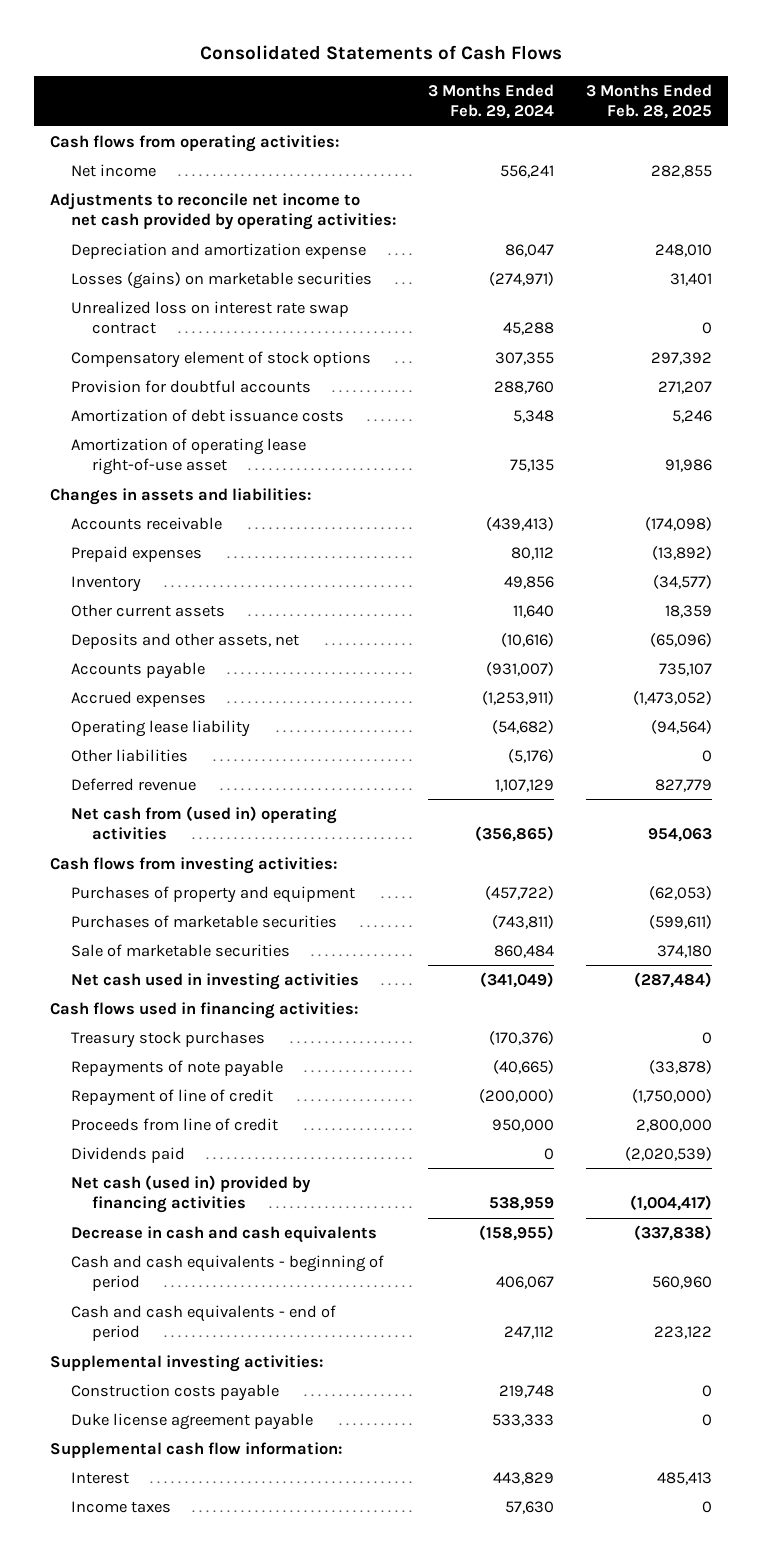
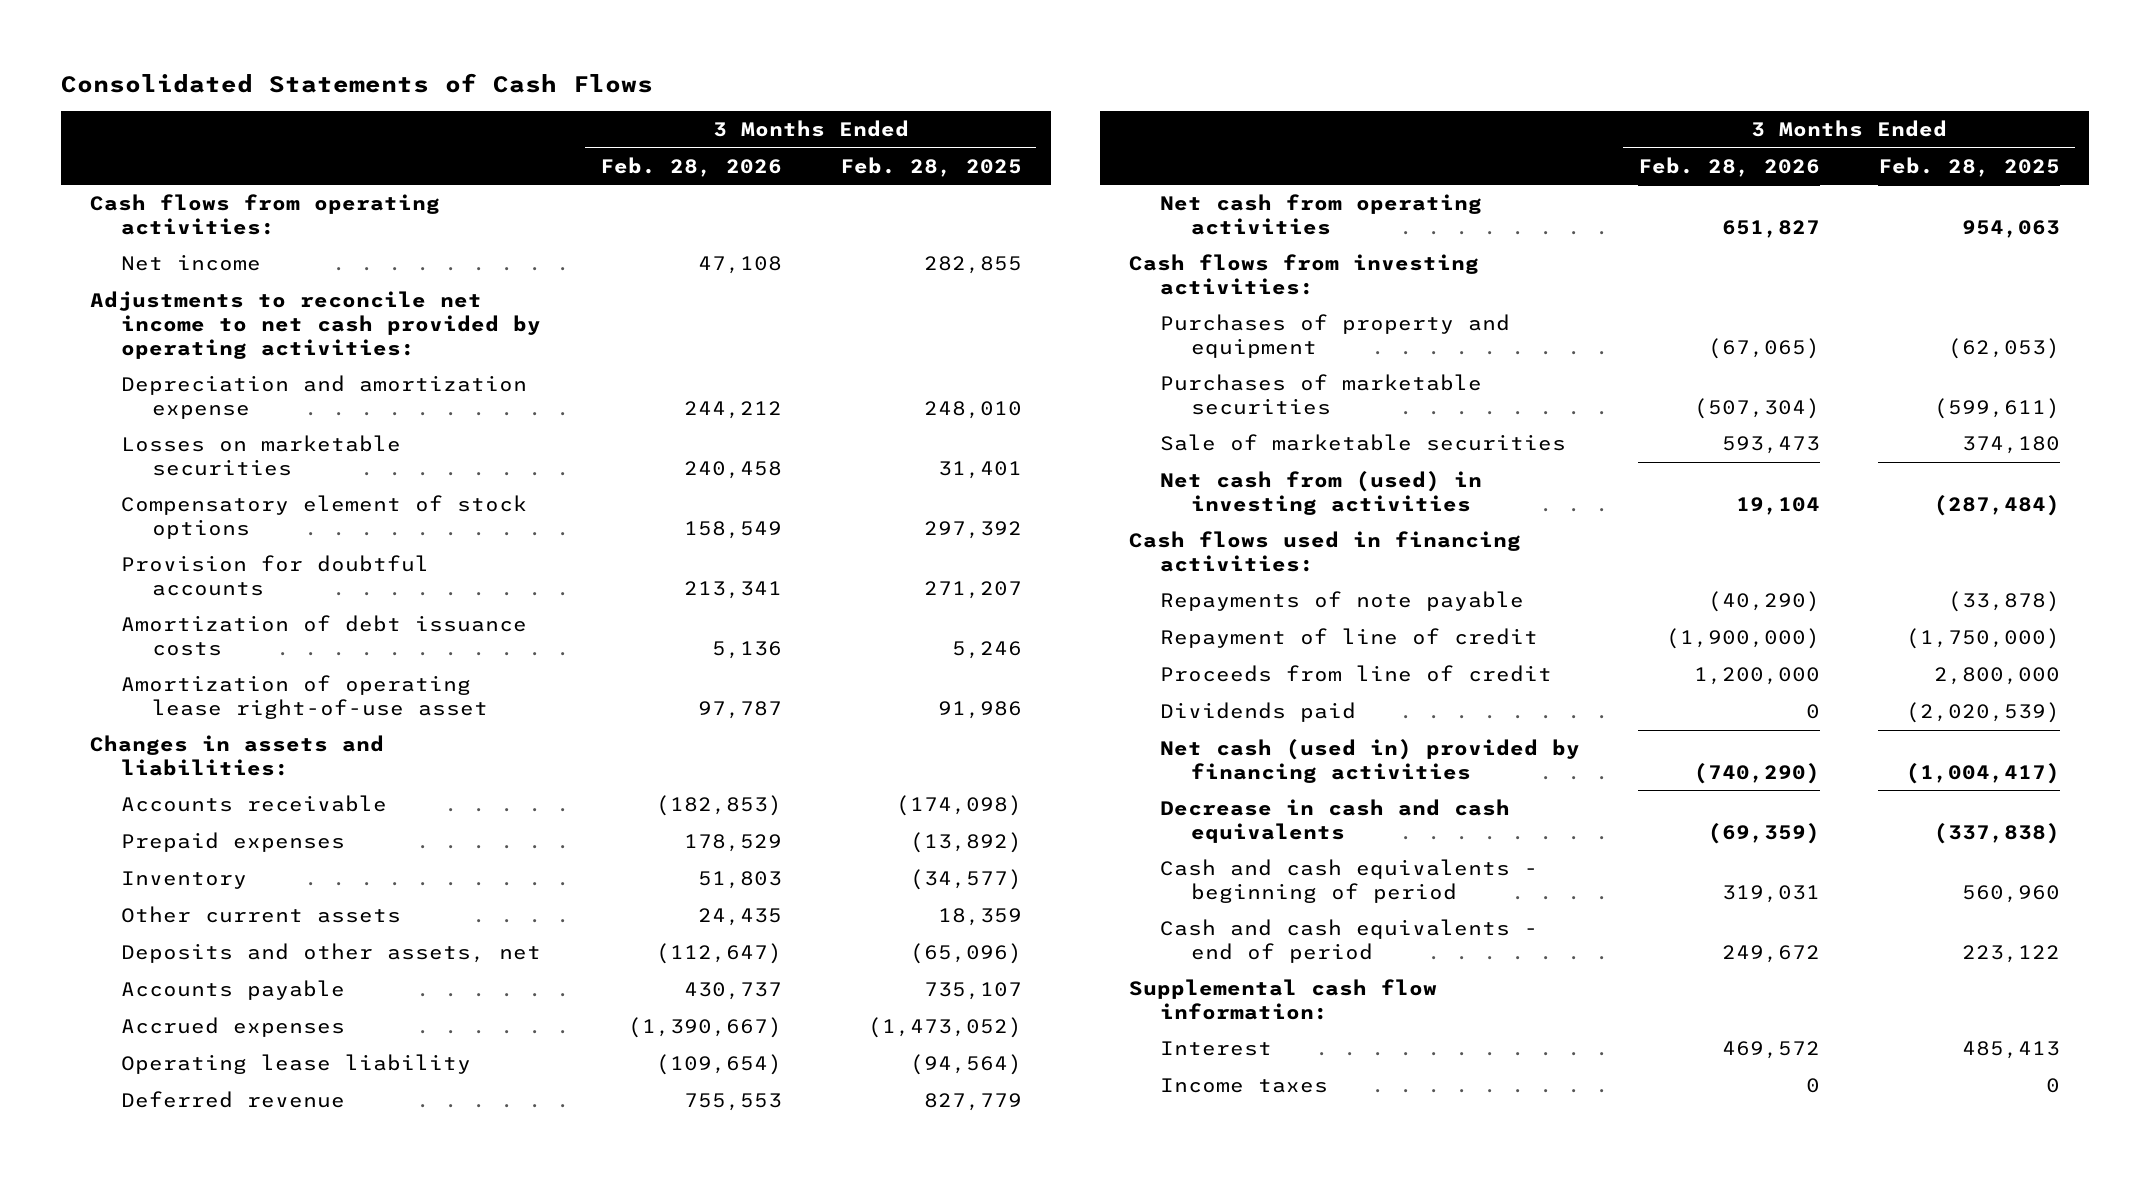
[427,83,554,120] 3 Months Ended Feb. 29, 2024 -> none
none -> [599,156,782,177] Feb. 28, 2026
[70,300,349,335] Unrealized loss on interest rate swap contract -> none
[70,271,372,289] Losses (gains) on marketable securities -> [121,435,402,476] Losses on marketable securities
[70,748,188,762] Other liabilities -> none
[70,805,337,841] Net cash from (used in) operating activities -> [1159,194,1482,235] Net cash from operating activities
[70,972,359,990] Net cash used in investing activities -> [1159,471,1482,515] Net cash from (used) in investing activities
[70,1030,265,1048] Treasury stock purchases -> none
[49,1354,323,1372] Supplemental investing activities: -> none
[70,1383,279,1401] Construction costs payable -> none
[70,1412,313,1430] Duke license agreement payable -> none

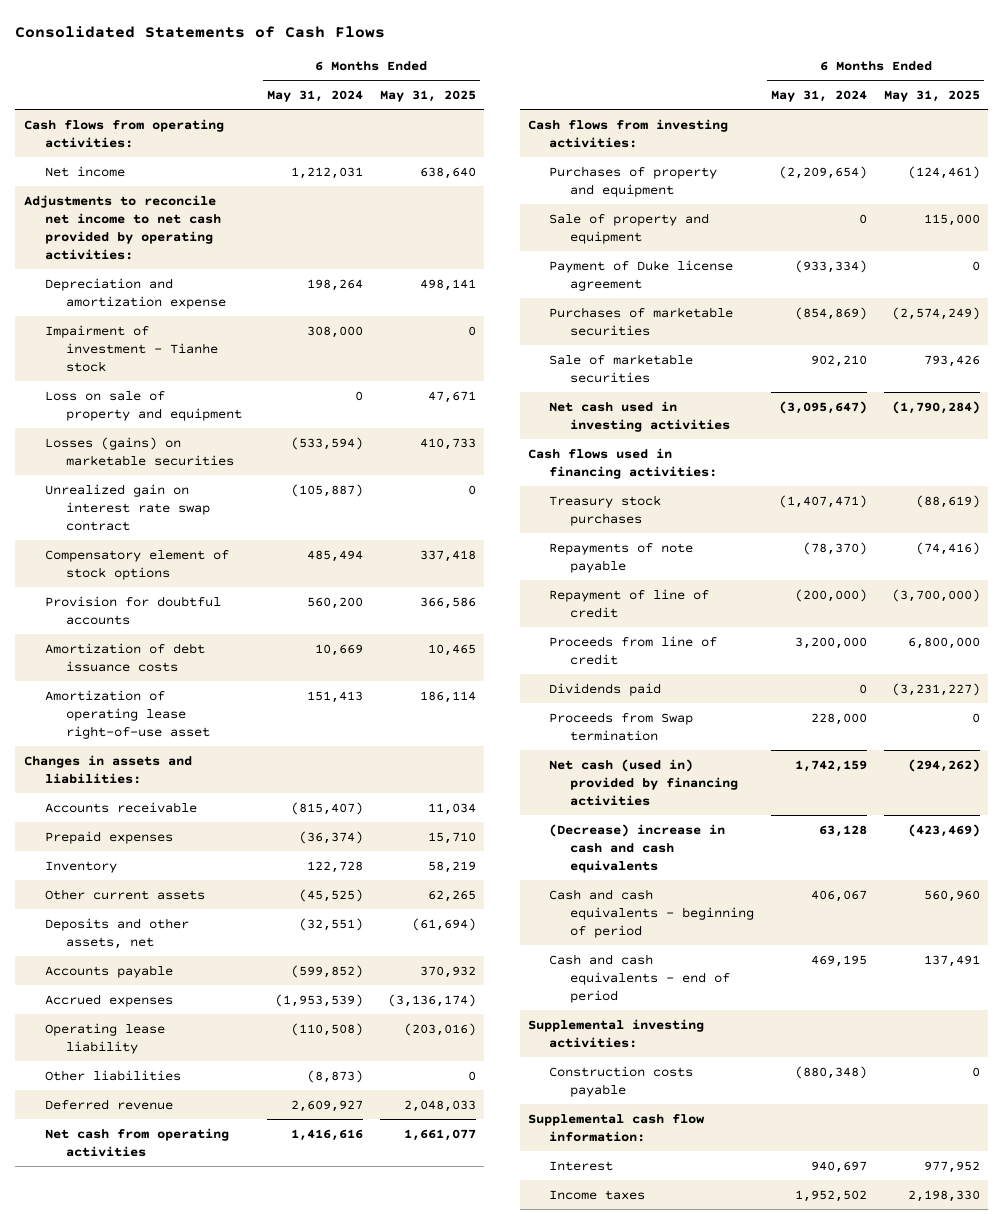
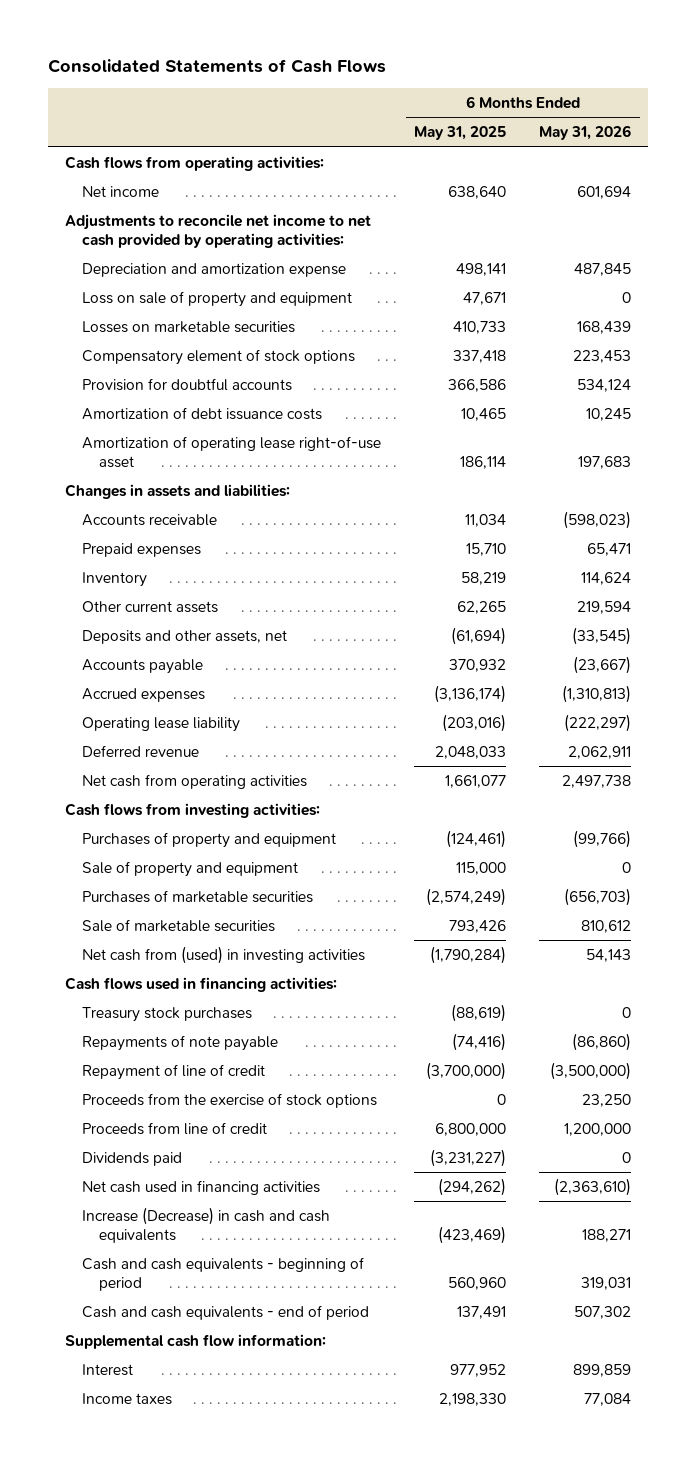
[266,90,363,103] May 31, 2024 -> none
none -> [539,125,632,141] May 31, 2026
[44,324,219,372] Impairment of investment - Tianhe stock -> none
[44,483,211,531] Unrealized gain on interest rate swap contract -> none
[44,436,235,466] Losses (gains) on marketable securities -> [81,320,295,333] Losses on marketable securities
[44,1069,181,1081] Other liabilities -> none
[549,259,734,291] Payment of Duke license agreement -> none
[549,400,731,432] Net cash used in investing activities -> [81,945,365,964] Net cash from (used) in investing activities
none -> [81,1092,377,1108] Proceeds from the exercise of stock options
[549,711,694,741] Proceeds from Swap termination -> none
[549,758,739,806] Net cash (used in) provided by financing activities -> [81,1179,320,1195] Net cash used in financing activities
[549,823,726,873] (Decrease) increase in cash and cash equivalents -> [81,1206,330,1243] Increase (Decrease) in cash and cash equivalents
[528,1018,705,1048] Supplemental investing activities: -> none
[549,1065,694,1097] Construction costs payable -> none

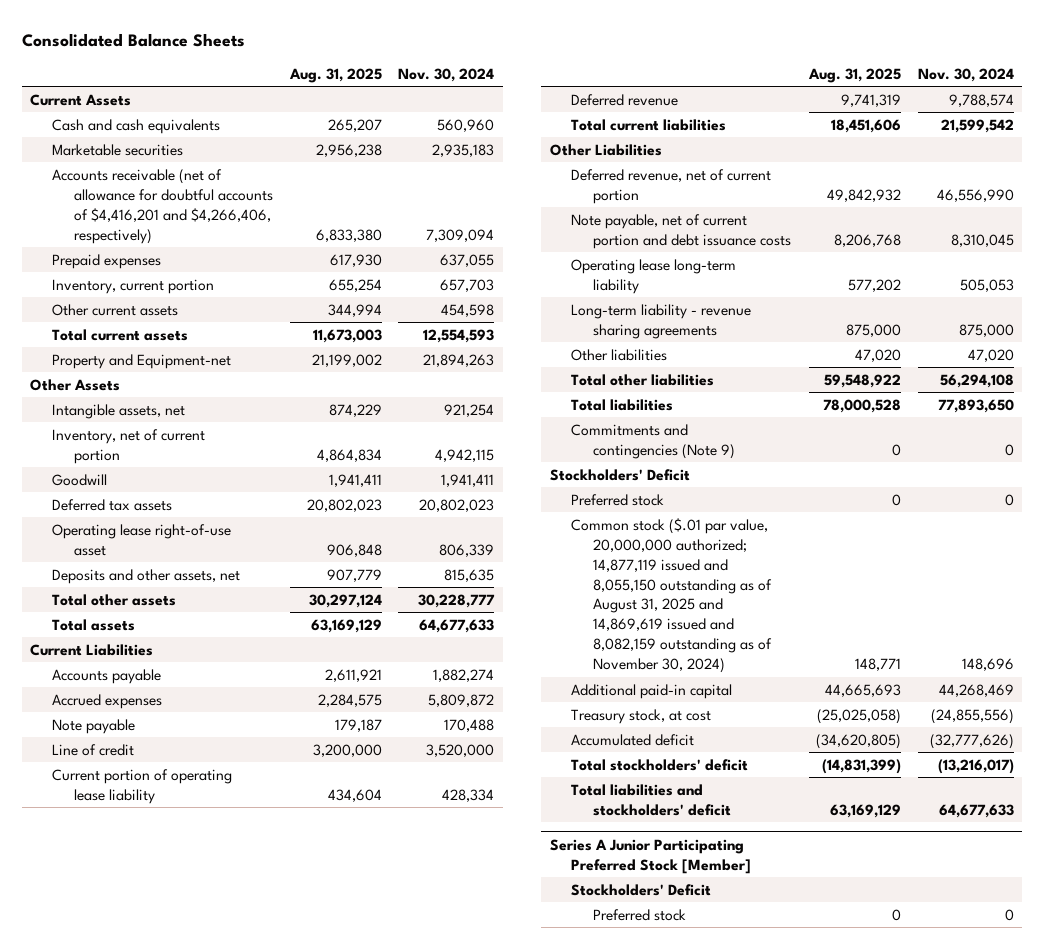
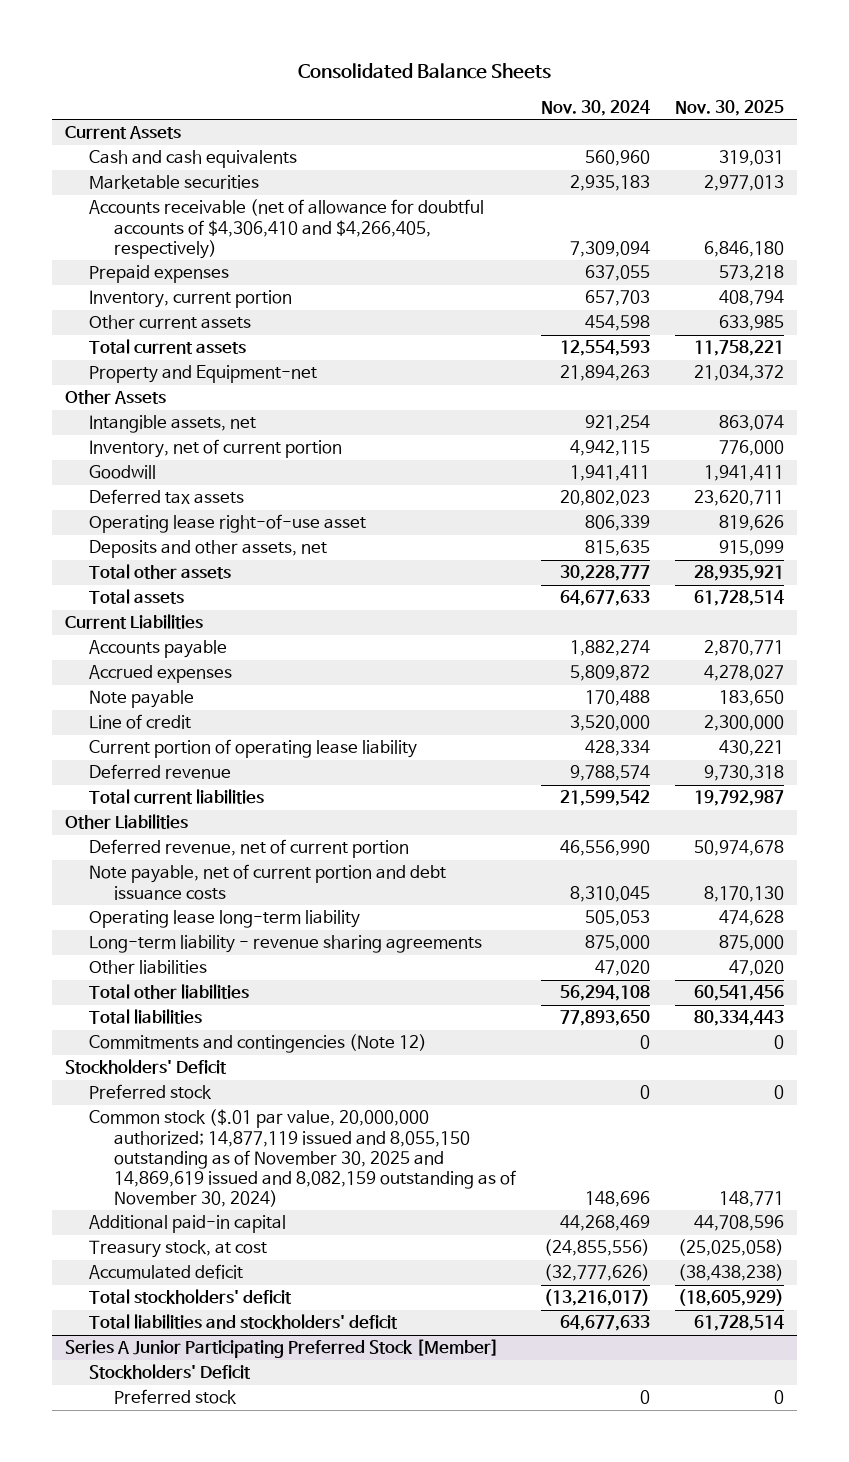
[288,67,382,83] Aug. 31, 2025 -> none
none -> [675,99,785,116] Nov. 30, 2025
[51,168,273,244] Accounts receivable (net of allowance for doubtful accounts of $4,416,201 and $4,266,406, respectively) -> [89,199,485,259] Accounts receivable (net of allowance for doubtful accounts of $4,306,410 and $4,266,405, respectively)
[571,423,736,459] Commitments and contingencies (Note 9) -> [89,1034,428,1054] Commitments and contingencies (Note 12)
[571,517,773,674] Common stock ($.01 par value, 20,000,000 authorized; 14,877,119 issued and 8,055,150 outstanding as of August 31, 2025 and 14,869,619 issued and 8,082,159 outstanding as of November 30, 2024) -> [89,1109,516,1207] Common stock ($.01 par value, 20,000,000 authorized; 14,877,119 issued and 8,055,150 outstanding as of November 30, 2025 and 14,869,619 issued and 8,082,159 outstanding as of November 30, 2024)

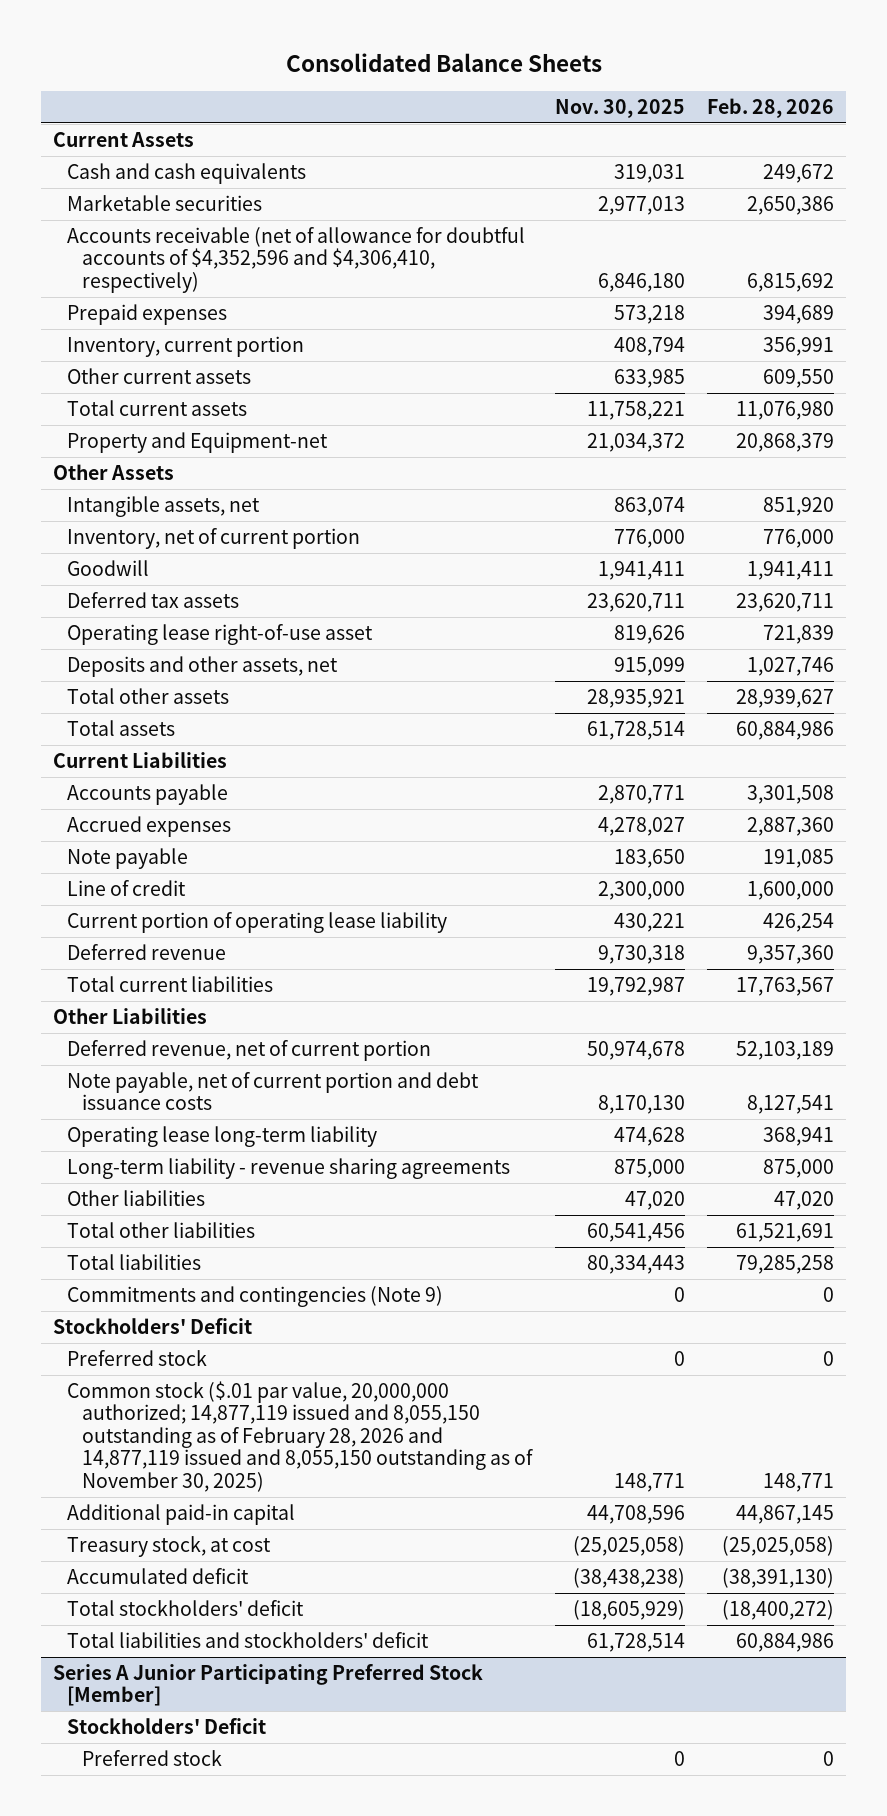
[540,99,650,116] Nov. 30, 2024 -> none
none -> [707,97,835,118] Feb. 28, 2026
[89,199,485,259] Accounts receivable (net of allowance for doubtful accounts of $4,306,410 and $4,266,405, respectively) -> [67,226,526,293] Accounts receivable (net of allowance for doubtful accounts of $4,352,596 and $4,306,410, respectively)
[89,1034,428,1054] Commitments and contingencies (Note 12) -> [67,1285,444,1307] Commitments and contingencies (Note 9)
[89,1109,516,1207] Common stock ($.01 par value, 20,000,000 authorized; 14,877,119 issued and 8,055,150 outstanding as of November 30, 2025 and 14,869,619 issued and 8,082,159 outstanding as of November 30, 2024) -> [67,1380,533,1492] Common stock ($.01 par value, 20,000,000 authorized; 14,877,119 issued and 8,055,150 outstanding as of February 28, 2026 and 14,877,119 issued and 8,055,150 outstanding as of November 30, 2025)

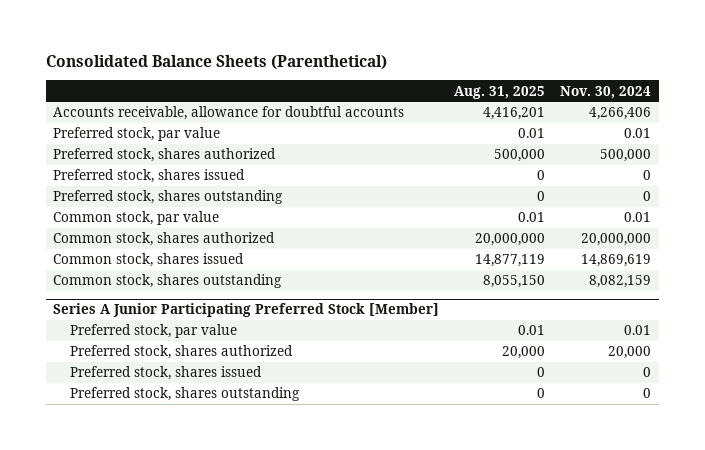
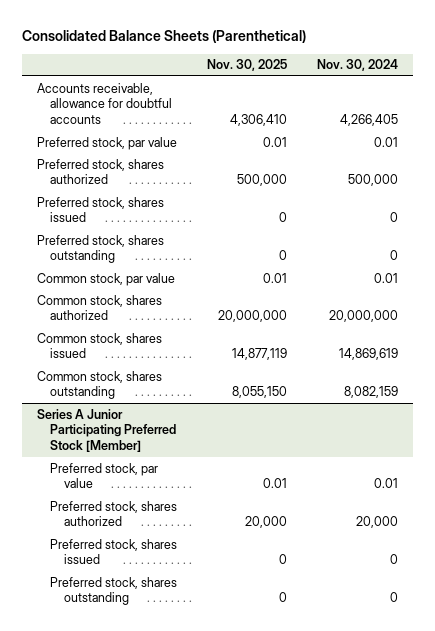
[454,85,546,99] Aug. 31, 2025 -> none
none -> [207,59,288,72] Nov. 30, 2025
[589,107,652,121] 4,266,406 -> [340,113,399,126] 4,266,405

